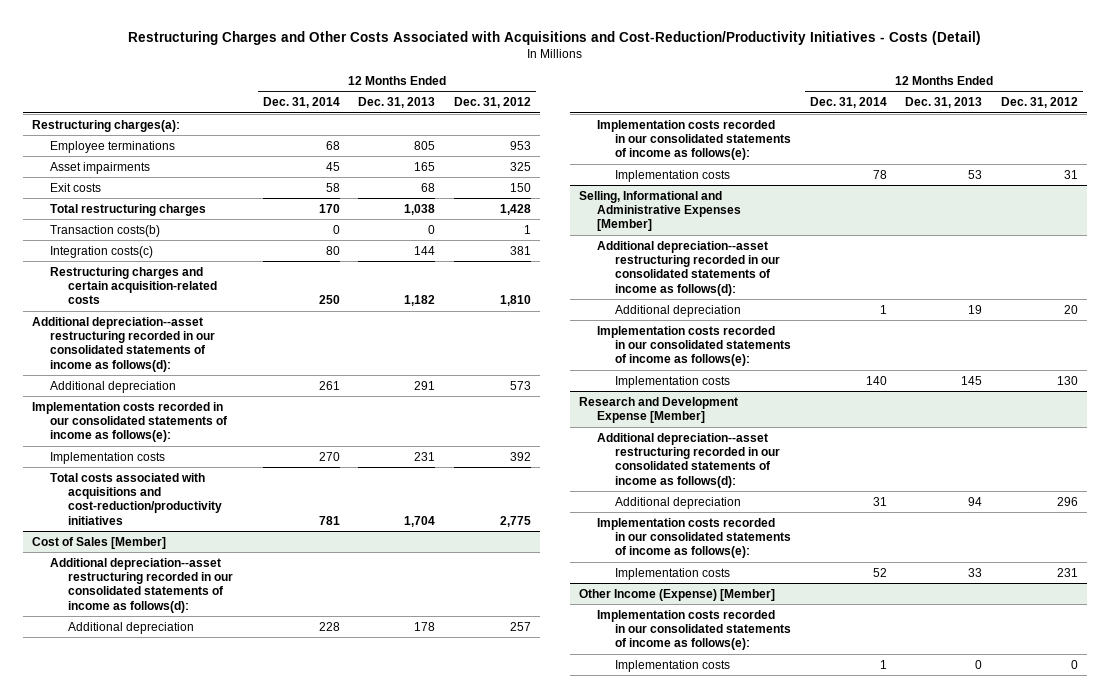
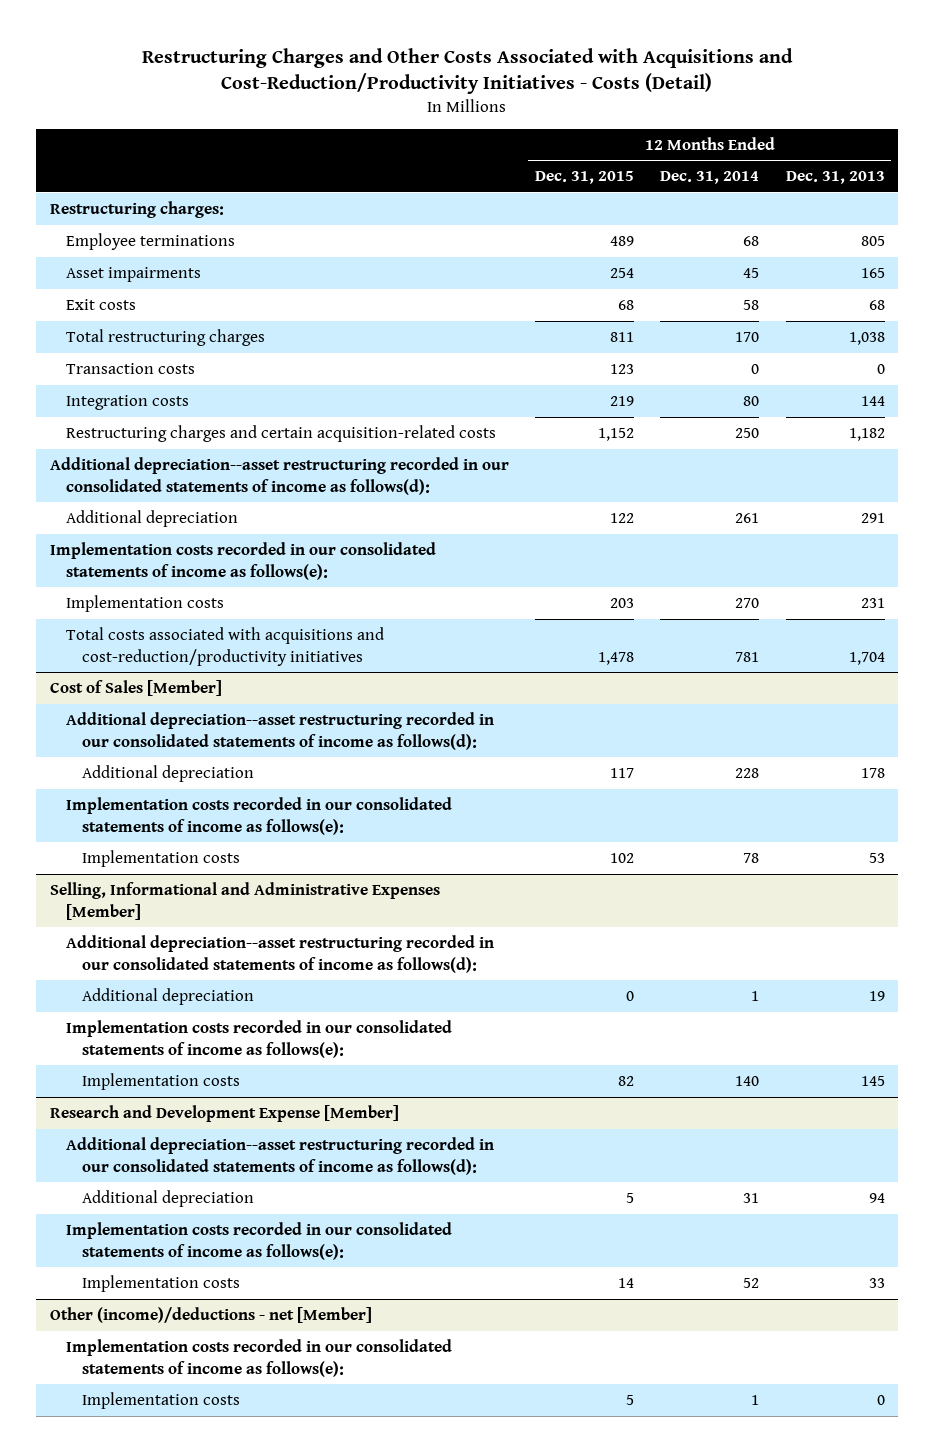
[453,96,531,108] Dec. 31, 2012 -> none
none -> [535,171,635,185] Dec. 31, 2015
[32,119,181,132] Restructuring charges(a): -> [49,201,224,219] Restructuring charges:
[50,224,161,237] Transaction costs(b) -> [65,363,195,375] Transaction costs
[50,245,154,258] Integration costs(c) -> [65,395,189,411] Integration costs
[579,588,776,601] Other Income (Expense) [Member] -> [49,1307,372,1324] Other (income)/deductions - net [Member]

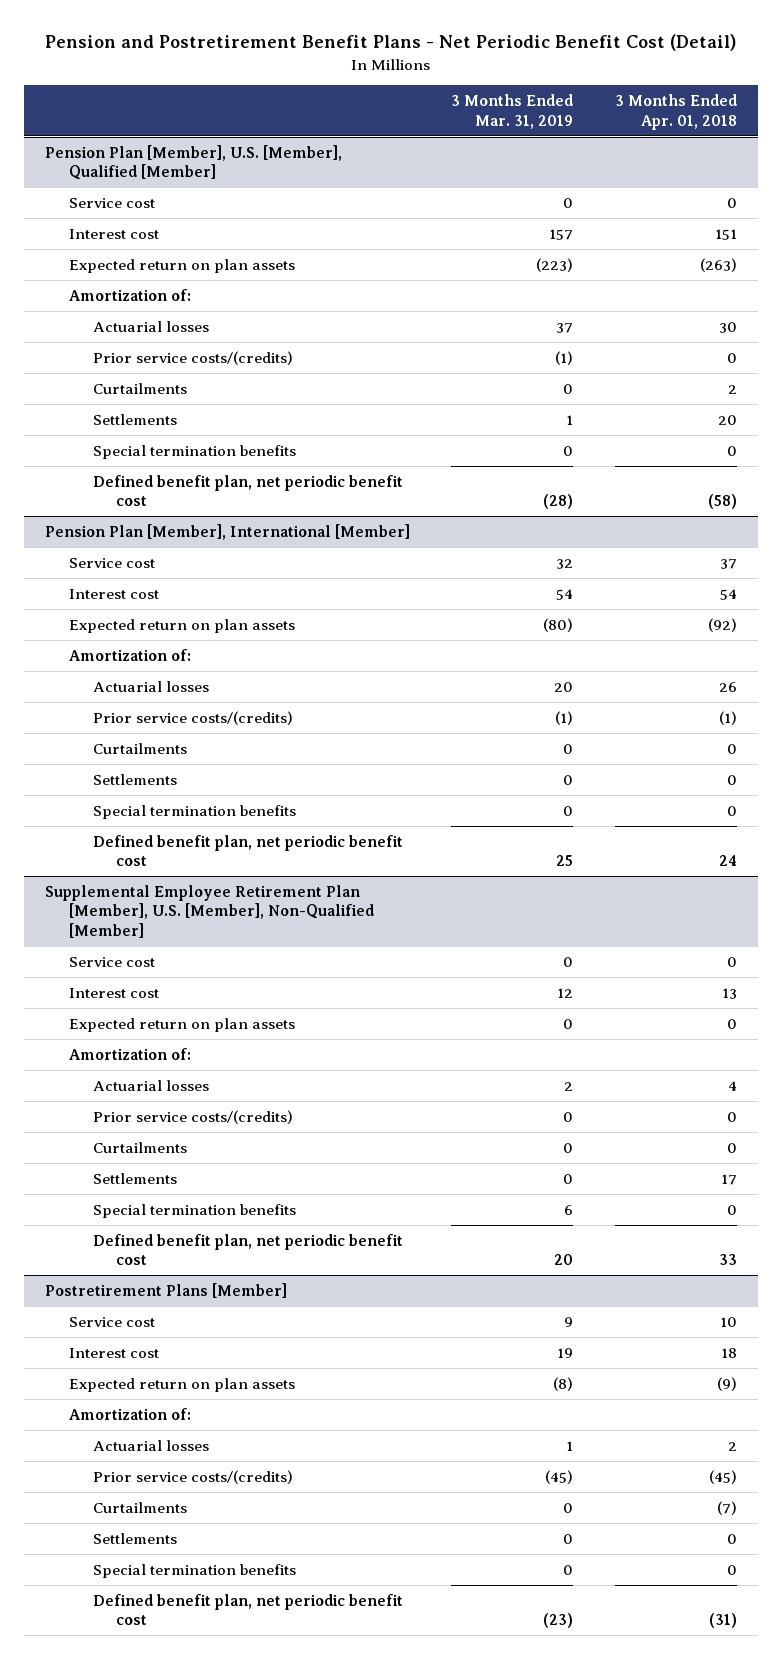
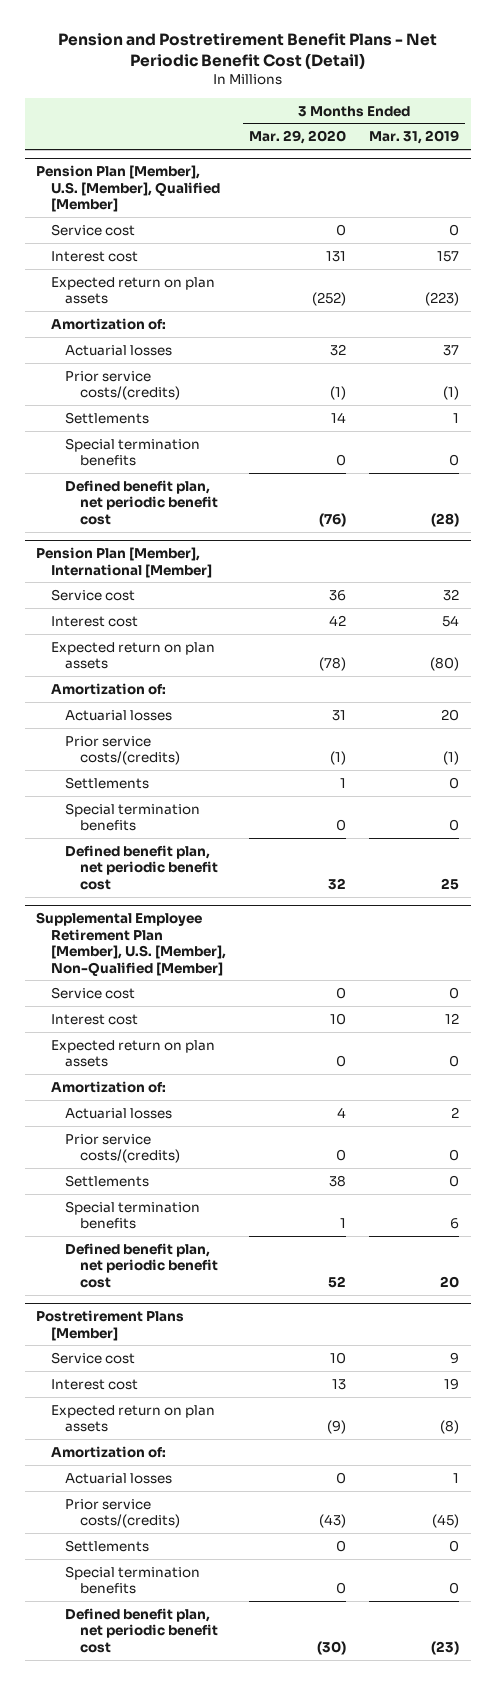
[615,94,738,130] 3 Months Ended Apr. 01, 2018 -> none
none -> [248,130,346,145] Mar. 29, 2020
[92,382,187,394] Curtailments -> none
[92,742,187,754] Curtailments -> none
[92,1141,187,1153] Curtailments -> none
[92,1501,187,1513] Curtailments -> none

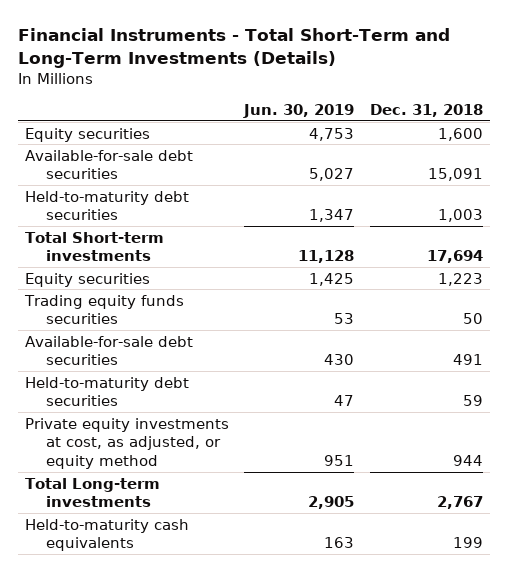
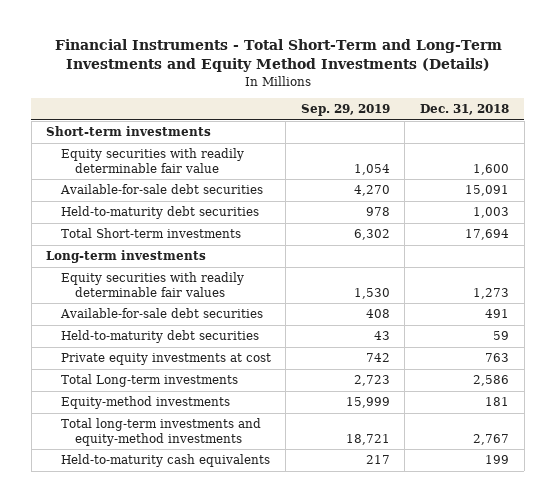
[17,27,450,68] Financial Instruments - Total Short-Term and Long-Term Investments (Details) -> [54,39,502,73] Financial Instruments - Total Short-Term and Long-Term Investments and Equity Method Investments (Details)
[243,103,355,118] Jun. 30, 2019 -> none
none -> [300,104,390,117] Sep. 29, 2019
none -> [46,126,212,137] Short-term investments
[25,127,151,142] Equity securities -> [60,148,244,173] Equity securities with readily determinable fair value
[24,294,185,325] Trading equity funds securities -> none
none -> [46,250,207,264] Long-term investments
[25,272,151,287] Equity securities -> [60,272,244,297] Equity securities with readily determinable fair values
[437,272,483,286] 1,223 -> [473,287,510,299] 1,273
[25,417,230,469] Private equity investments at cost, as adjusted, or equity method -> [60,353,271,366] Private equity investments at cost
[452,454,483,466] 944 -> [485,353,510,363] 763
[436,496,483,510] 2,767 -> [473,375,510,387] 2,586
none -> [60,396,230,410] Equity-method investments
none -> [60,418,261,446] Total long-term investments and equity-method investments

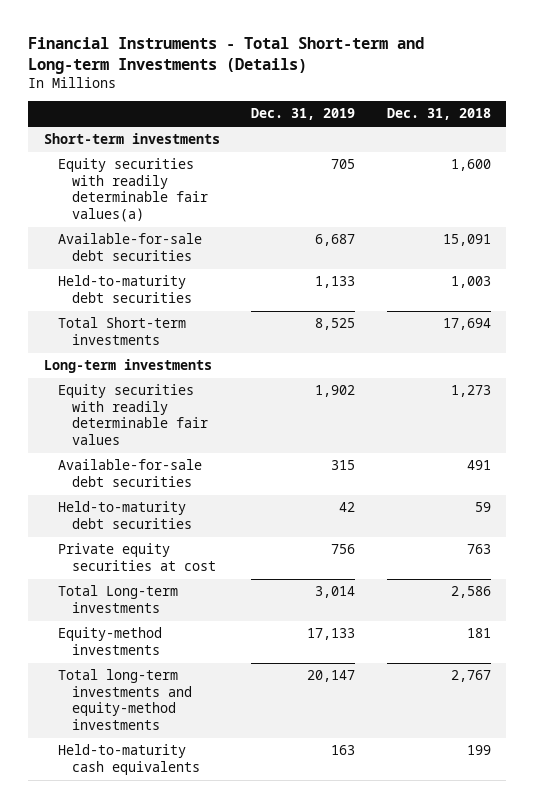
[54,39,502,73] Financial Instruments - Total Short-Term and Long-Term Investments and Equity Method Investments (Details) -> [28,37,425,74] Financial Instruments - Total Short-term and Long-term Investments (Details)
[300,104,390,117] Sep. 29, 2019 -> none
none -> [251,108,356,121] Dec. 31, 2019
[60,148,244,173] Equity securities with readily determinable fair value -> [58,158,209,222] Equity securities with readily determinable fair values(a)
[60,353,271,366] Private equity investments at cost -> [58,543,217,571] Private equity securities at cost

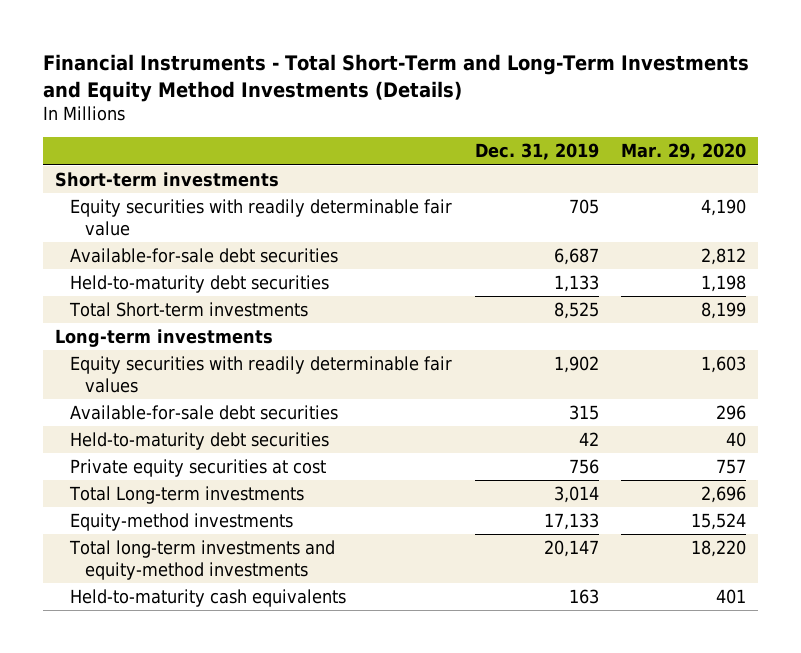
[28,37,425,74] Financial Instruments - Total Short-term and Long-term Investments (Details) -> [43,54,750,102] Financial Instruments - Total Short-Term and Long-Term Investments and Equity Method Investments (Details)
[386,108,491,121] Dec. 31, 2018 -> none
none -> [621,143,747,161] Mar. 29, 2020
[58,158,209,222] Equity securities with readily determinable fair values(a) -> [69,198,452,236] Equity securities with readily determinable fair value

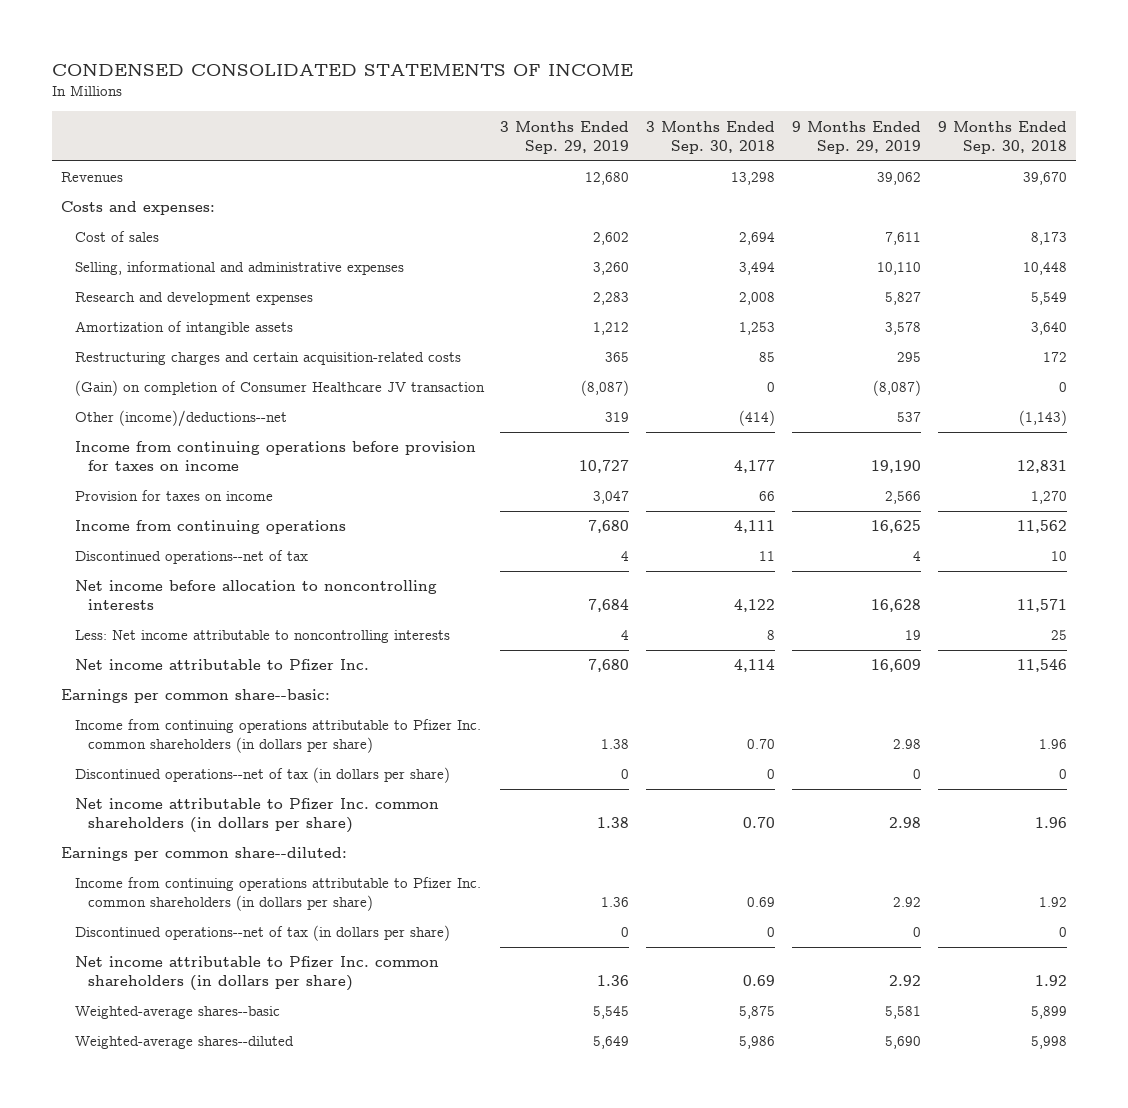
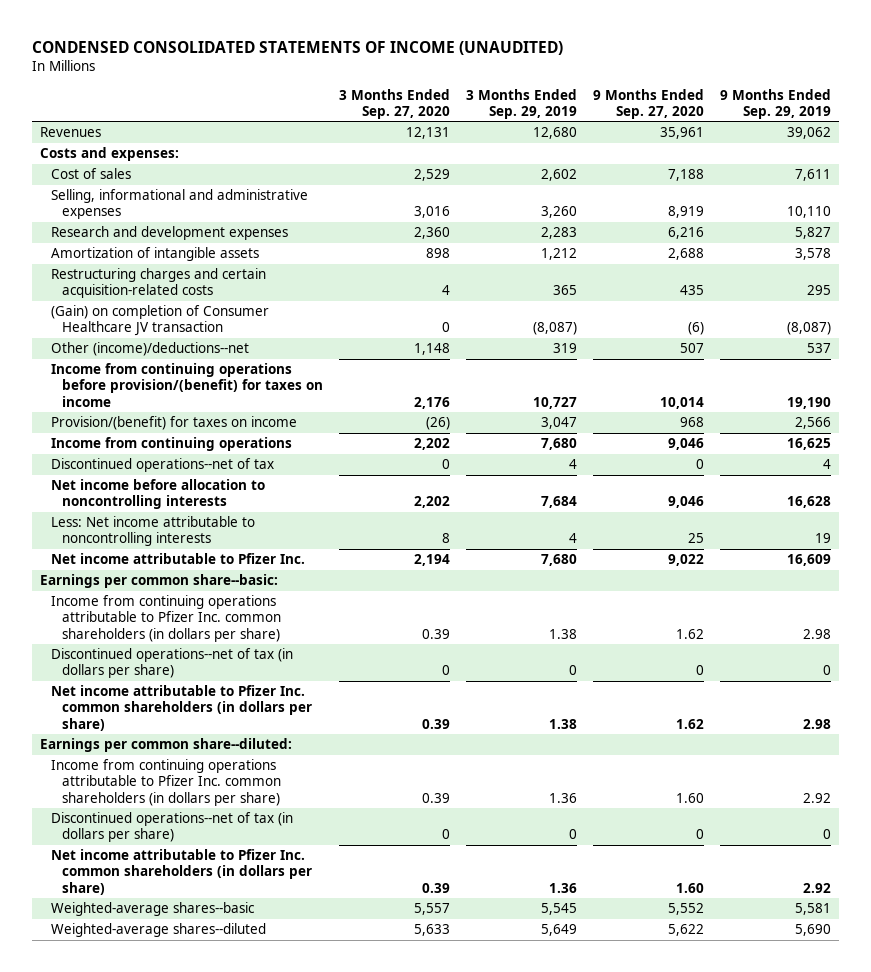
[52,62,634,76] CONDENSED CONSOLIDATED STATEMENTS OF INCOME -> [31,40,563,55] CONDENSED CONSOLIDATED STATEMENTS OF INCOME (UNAUDITED)
[646,120,776,154] 3 Months Ended Sep. 30, 2018 -> none
[938,120,1068,154] 9 Months Ended Sep. 30, 2018 -> none
none -> [338,88,450,119] 3 Months Ended Sep. 27, 2020
none -> [592,88,704,119] 9 Months Ended Sep. 27, 2020
[74,441,476,472] Income from continuing operations before provision for taxes on income -> [50,363,323,407] Income from continuing operations before provision/(benefit) for taxes on income
[74,490,273,502] Provision for taxes on income -> [50,416,297,431] Provision/(benefit) for taxes on income

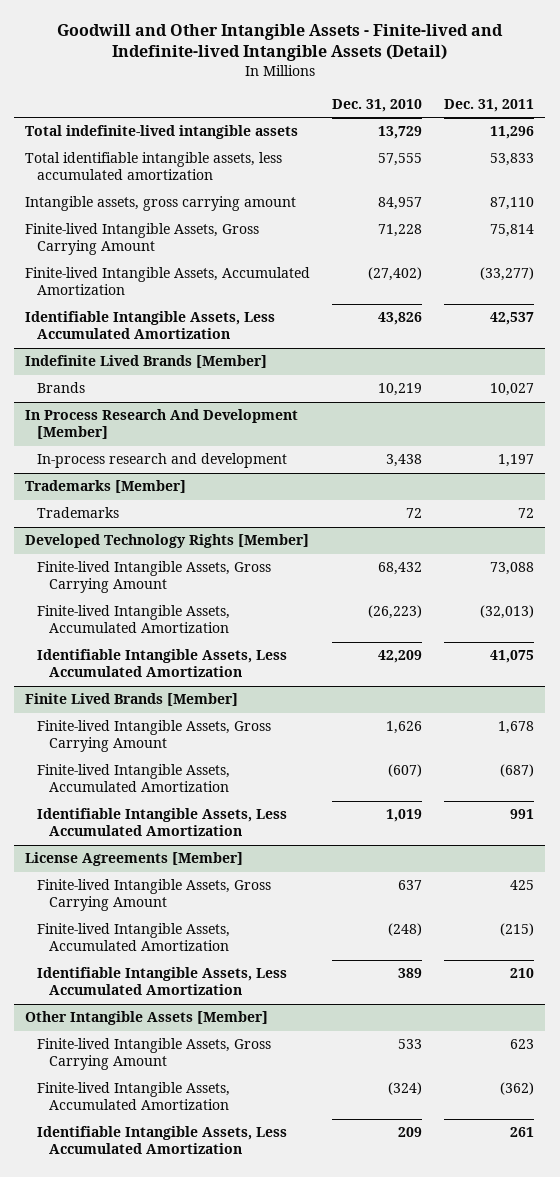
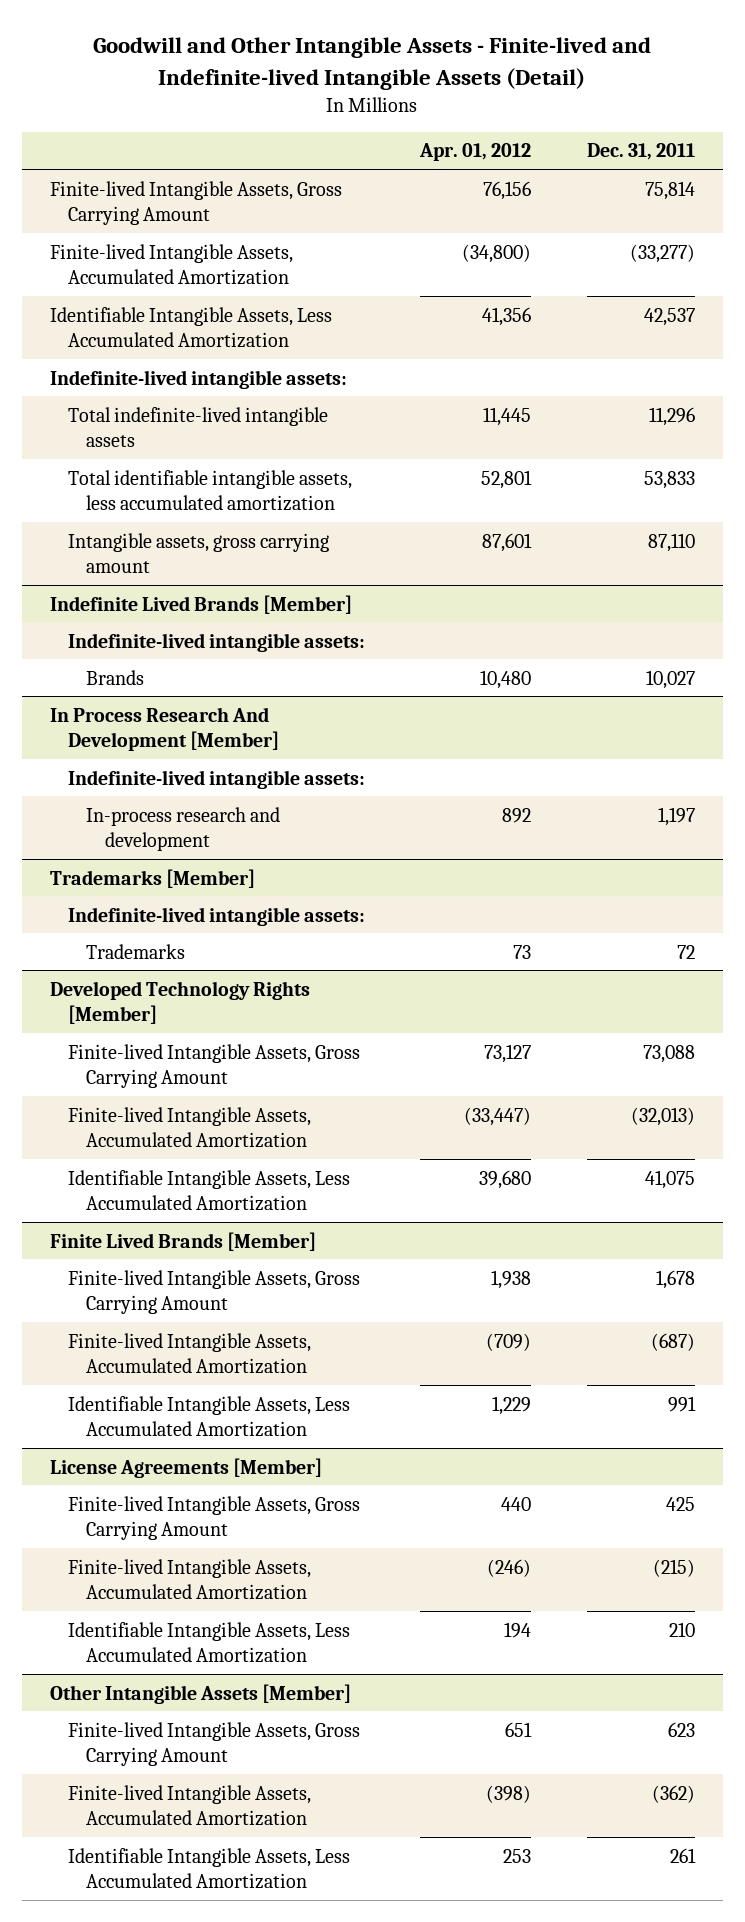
[332,98,423,112] Dec. 31, 2010 -> none
none -> [419,143,532,162] Apr. 01, 2012
none -> [49,369,347,389] Indefinite-lived intangible assets:
[25,125,299,140] Total indefinite-lived intangible assets -> [68,406,329,447] Total indefinite-lived intangible assets
[25,152,283,181] Total identifiable intangible assets, less accumulated amortization -> [68,469,353,511] Total identifiable intangible assets, less accumulated amortization
[25,196,297,212] Intangible assets, gross carrying amount -> [68,532,330,573] Intangible assets, gross carrying amount
none -> [68,632,366,652] Indefinite-lived intangible assets:
none -> [68,769,366,789] Indefinite-lived intangible assets:
none -> [68,906,366,926] Indefinite-lived intangible assets:

